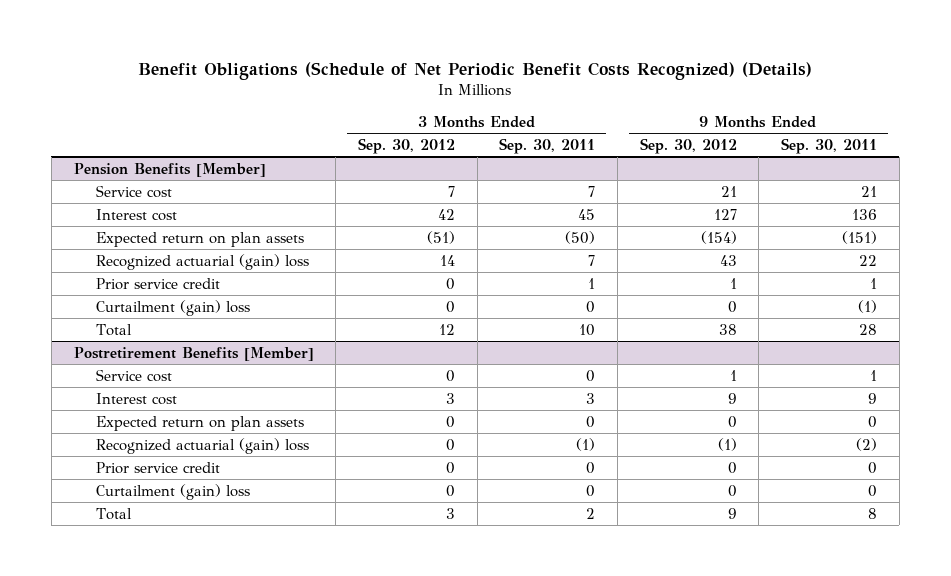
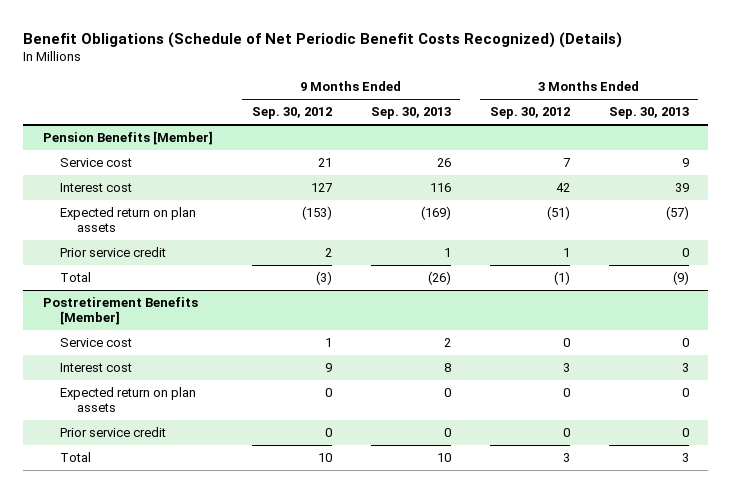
[499,138,596,155] Sep. 30, 2011 -> none
[781,138,878,155] Sep. 30, 2011 -> none
none -> [370,107,451,120] Sep. 30, 2013
none -> [608,107,689,120] Sep. 30, 2013
[96,253,310,270] Recognized actuarial (gain) loss -> none
[96,299,251,316] Curtailment (gain) loss -> none
[700,230,737,244] (154) -> [301,206,332,221] (153)
[446,277,456,290] 0 -> [562,248,570,258] 1
[729,277,737,289] 1 -> [324,248,332,258] 2
[439,323,456,335] 12 -> [553,271,570,286] (1)
[718,323,737,335] 38 -> [315,271,332,286] (3)
[96,437,310,454] Recognized actuarial (gain) loss -> none
[96,483,251,500] Curtailment (gain) loss -> none
[727,507,737,519] 9 -> [317,453,332,463] 10

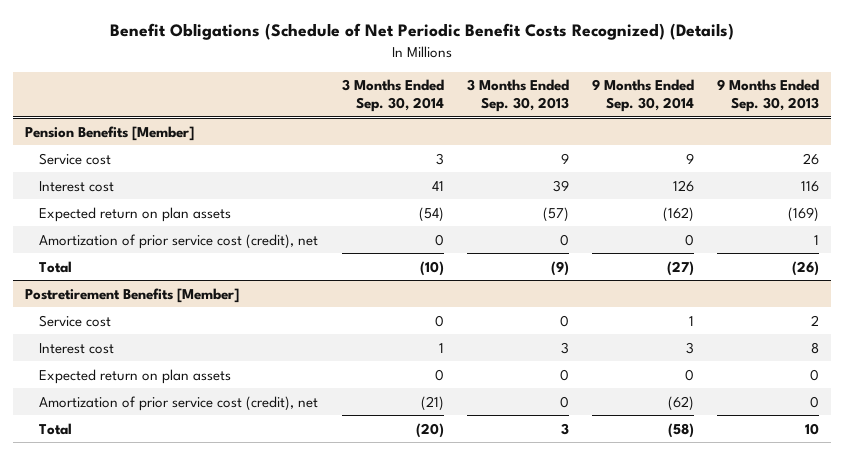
[251,107,332,120] Sep. 30, 2012 -> none
[489,107,570,120] Sep. 30, 2012 -> none
none -> [341,79,444,112] 3 Months Ended Sep. 30, 2014
none -> [592,79,695,112] 9 Months Ended Sep. 30, 2014
[59,247,166,258] Prior service credit -> [39,233,319,249] Amortization of prior service cost (credit), net
[59,427,166,438] Prior service credit -> [39,395,319,411] Amortization of prior service cost (credit), net

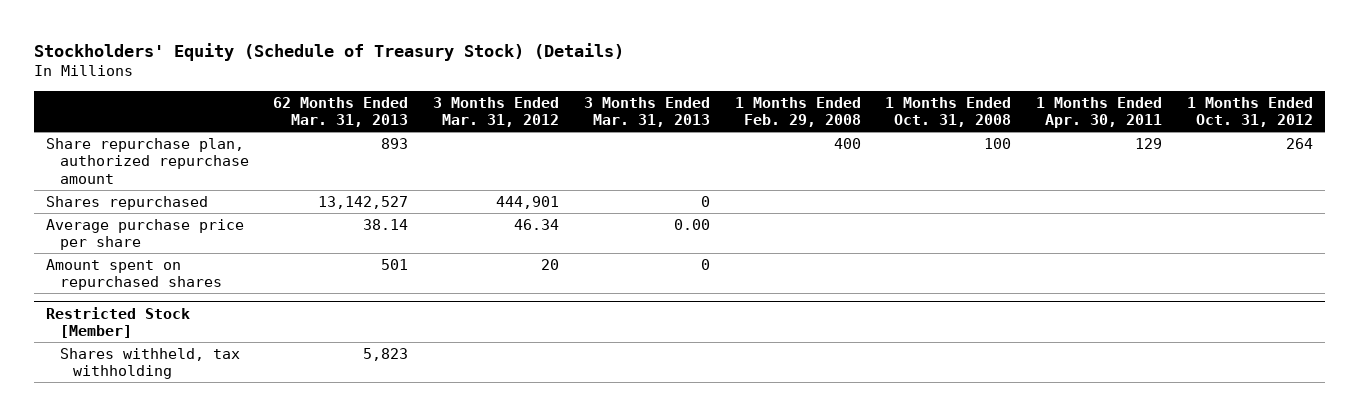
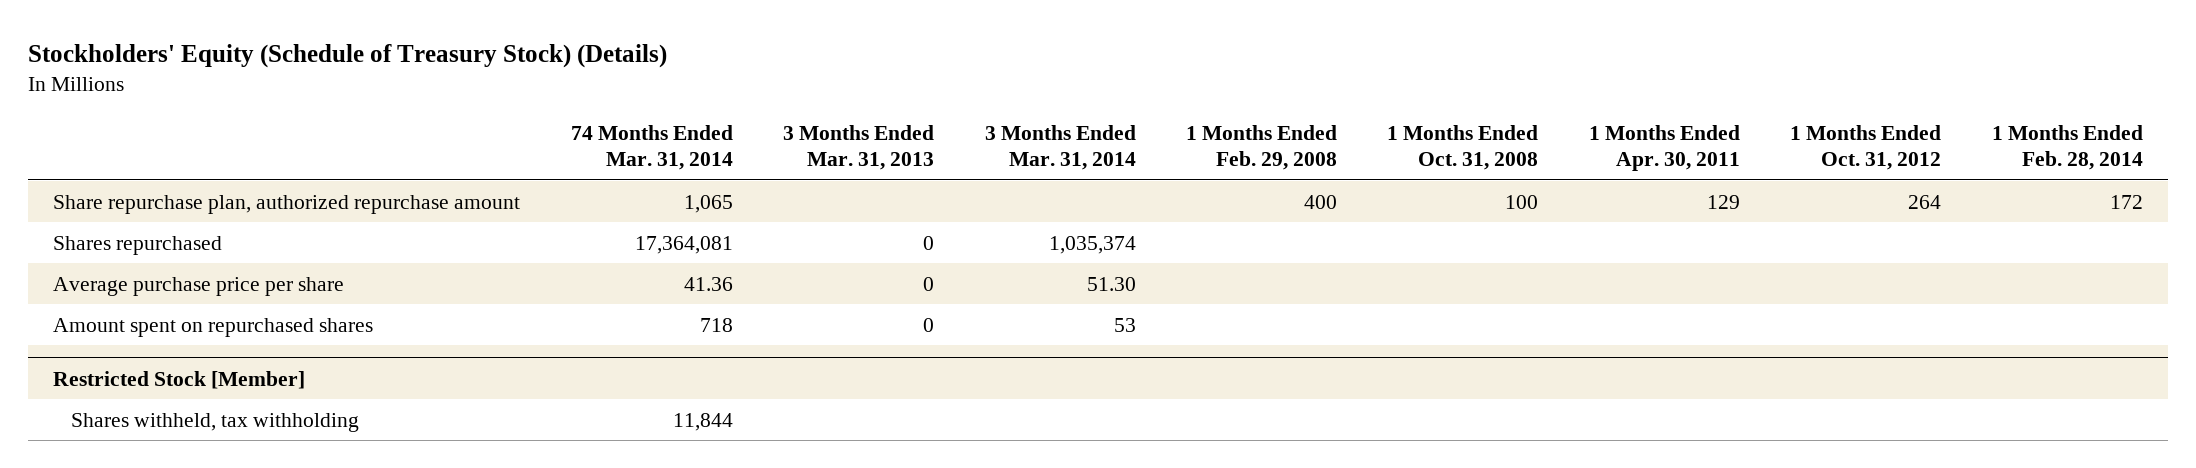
[273,96,409,128] 62 Months Ended Mar. 31, 2013 -> none
[433,96,560,128] 3 Months Ended Mar. 31, 2012 -> none
none -> [570,125,733,171] 74 Months Ended Mar. 31, 2014
none -> [984,125,1136,171] 3 Months Ended Mar. 31, 2014
none -> [1991,125,2143,171] 1 Months Ended Feb. 28, 2014
[673,218,710,230] 0.00 -> [923,276,935,291] 0

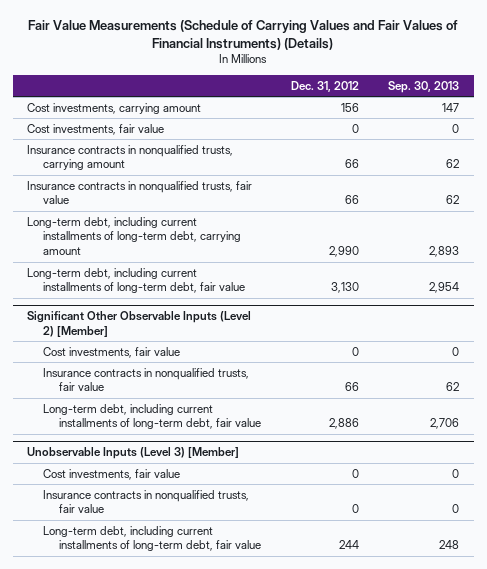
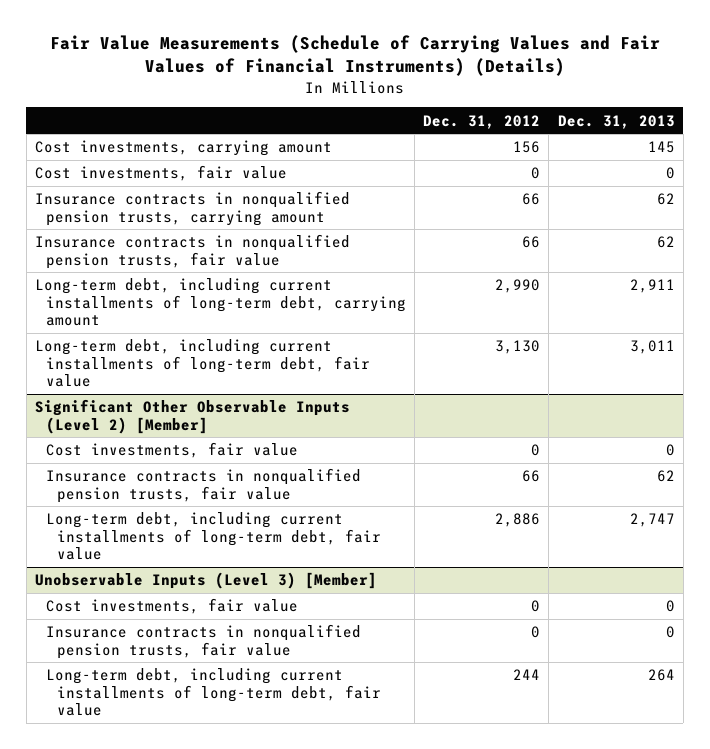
[388,80,460,93] Sep. 30, 2013 -> none
none -> [557,114,675,129] Dec. 31, 2013
[27,144,234,171] Insurance contracts in nonqualified trusts, carrying amount -> [34,191,350,226] Insurance contracts in nonqualified pension trusts, carrying amount
[27,180,253,205] Insurance contracts in nonqualified trusts, fair value -> [34,234,350,269] Insurance contracts in nonqualified pension trusts, fair value
[43,367,250,392] Insurance contracts in nonqualified trusts, fair value -> [45,468,361,503] Insurance contracts in nonqualified pension trusts, fair value
[43,489,250,514] Insurance contracts in nonqualified trusts, fair value -> [45,624,361,659] Insurance contracts in nonqualified pension trusts, fair value

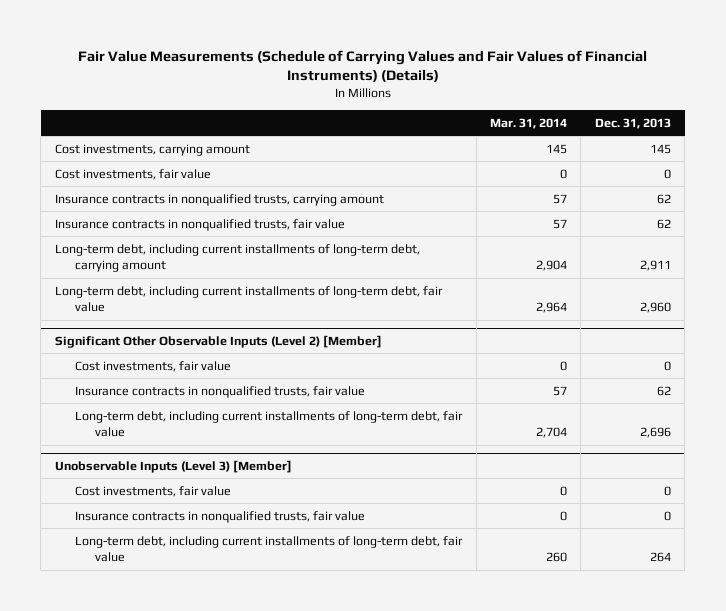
[423,114,541,129] Dec. 31, 2012 -> none
none -> [490,117,568,129] Mar. 31, 2014
[34,191,350,226] Insurance contracts in nonqualified pension trusts, carrying amount -> [54,193,384,206] Insurance contracts in nonqualified trusts, carrying amount
[34,234,350,269] Insurance contracts in nonqualified pension trusts, fair value -> [54,218,345,231] Insurance contracts in nonqualified trusts, fair value
[629,340,675,355] 3,011 -> [639,302,671,314] 2,960
[45,468,361,503] Insurance contracts in nonqualified pension trusts, fair value -> [75,385,366,398] Insurance contracts in nonqualified trusts, fair value
[629,513,675,528] 2,747 -> [639,427,671,439] 2,696
[45,624,361,659] Insurance contracts in nonqualified pension trusts, fair value -> [75,510,366,523] Insurance contracts in nonqualified trusts, fair value

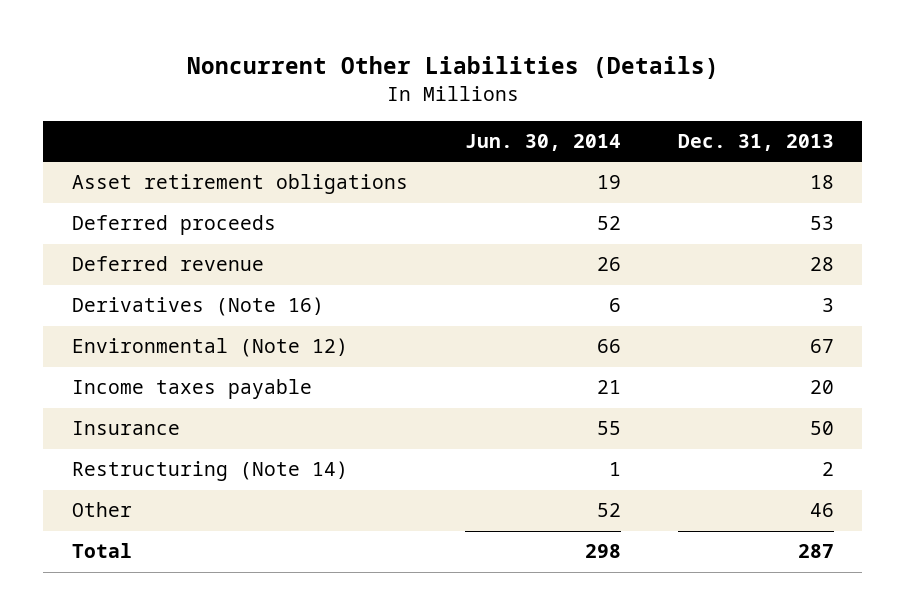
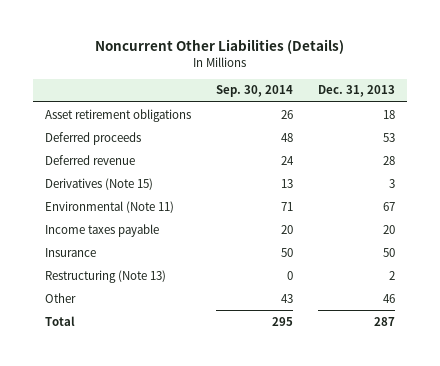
[464,133,621,151] Jun. 30, 2014 -> none
none -> [216,85,294,98] Sep. 30, 2014
[71,297,324,317] Derivatives (Note 16) -> [45,177,154,190] Derivatives (Note 15)
[71,338,348,358] Environmental (Note 12) -> [45,200,175,213] Environmental (Note 11)
[71,461,348,482] Restructuring (Note 14) -> [45,269,167,283] Restructuring (Note 13)

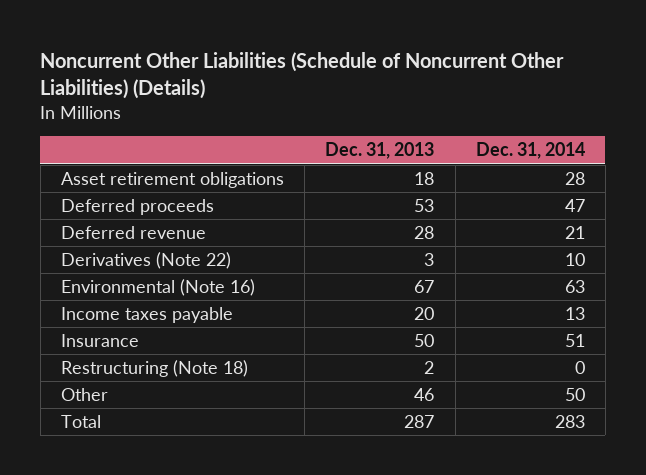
[95,39,345,55] Noncurrent Other Liabilities (Details) -> [40,51,565,99] Noncurrent Other Liabilities (Schedule of Noncurrent Other Liabilities) (Details)
[216,85,294,98] Sep. 30, 2014 -> none
none -> [475,142,585,160] Dec. 31, 2014
[45,177,154,190] Derivatives (Note 15) -> [61,252,232,270] Derivatives (Note 22)
[45,200,175,213] Environmental (Note 11) -> [61,279,256,297] Environmental (Note 16)
[45,269,167,283] Restructuring (Note 13) -> [61,360,249,378] Restructuring (Note 18)

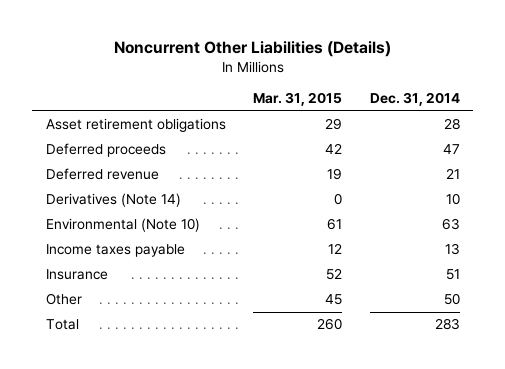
[40,51,565,99] Noncurrent Other Liabilities (Schedule of Noncurrent Other Liabilities) (Details) -> [113,41,391,58] Noncurrent Other Liabilities (Details)
[325,142,435,160] Dec. 31, 2013 -> none
none -> [253,92,343,107] Mar. 31, 2015
[61,252,232,270] Derivatives (Note 22) -> [45,193,181,208] Derivatives (Note 14)
[61,279,256,297] Environmental (Note 16) -> [45,218,200,233] Environmental (Note 10)
[61,360,249,378] Restructuring (Note 18) -> none

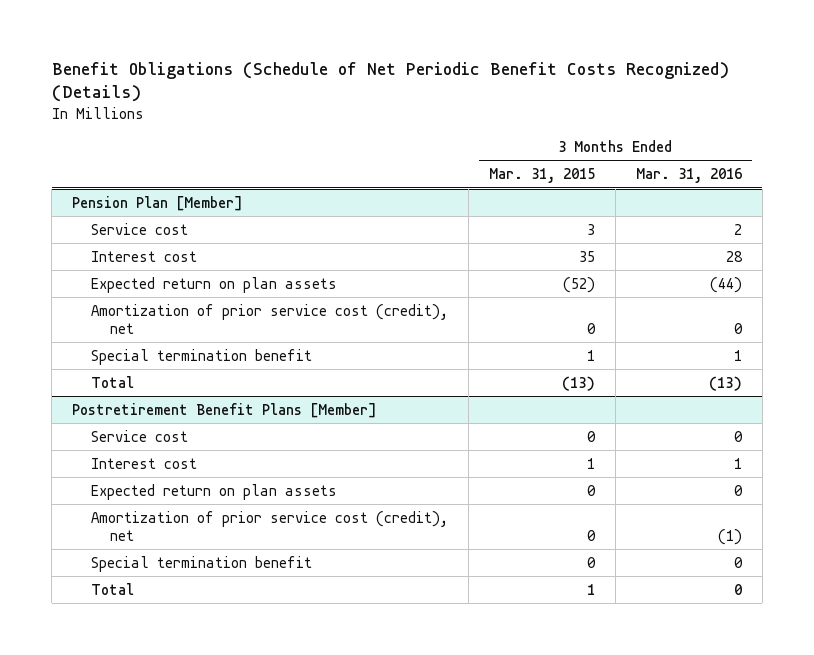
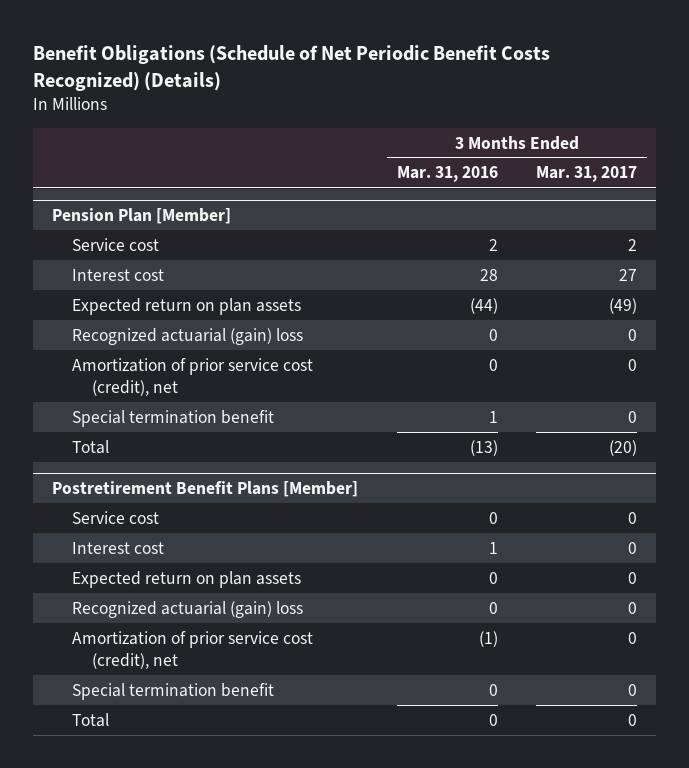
[488,168,595,184] Mar. 31, 2015 -> none
none -> [536,166,638,183] Mar. 31, 2017
none -> [72,327,304,345] Recognized actuarial (gain) loss
none -> [72,600,304,618] Recognized actuarial (gain) loss

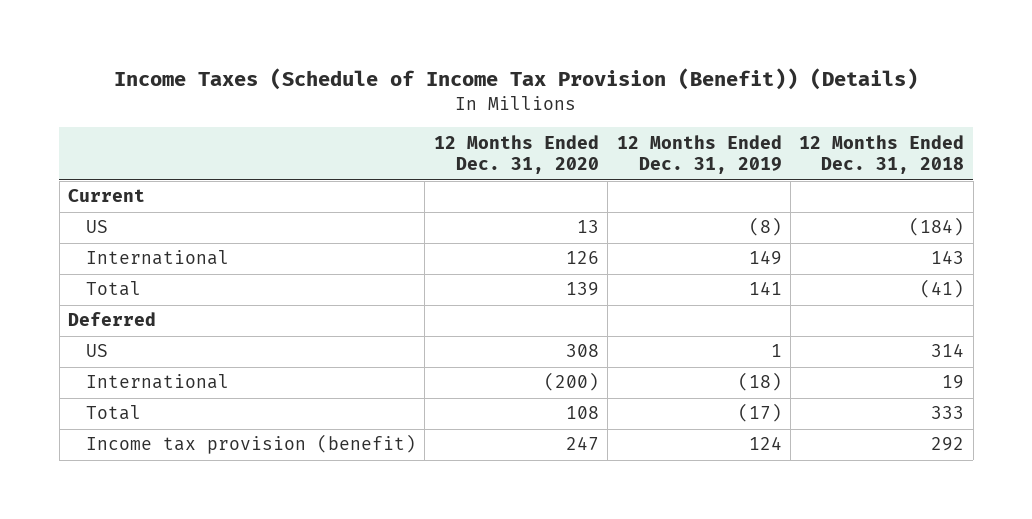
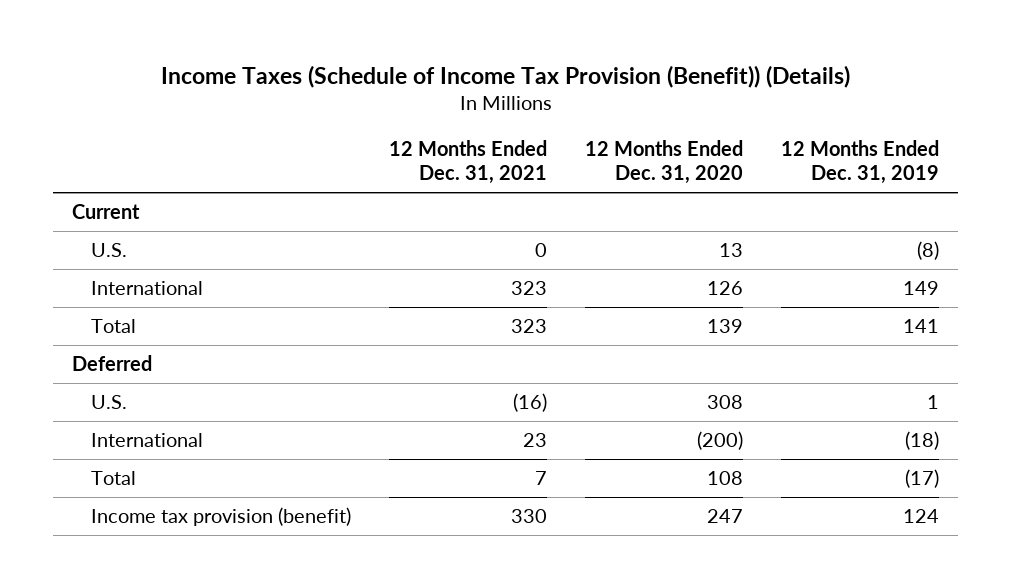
[799,134,965,175] 12 Months Ended Dec. 31, 2018 -> none
none -> [389,139,548,185] 12 Months Ended Dec. 31, 2021
[85,220,108,234] US -> [91,242,128,257] U.S.
[85,344,108,358] US -> [91,394,128,409] U.S.

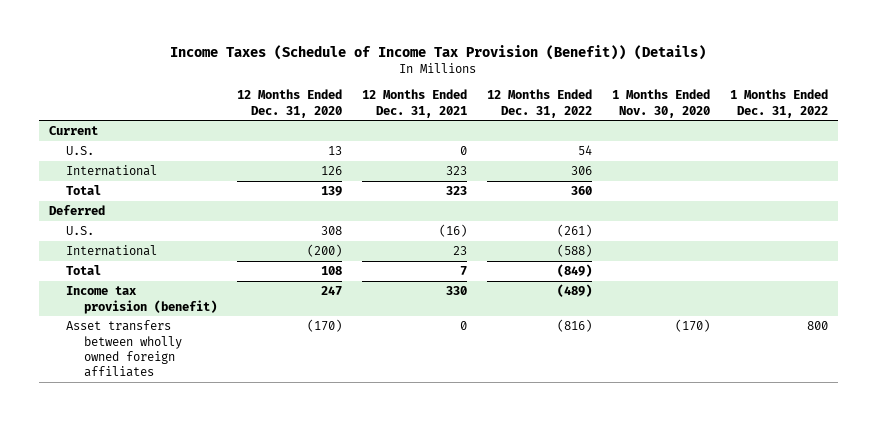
[780,139,939,185] 12 Months Ended Dec. 31, 2019 -> none
none -> [487,89,593,118] 12 Months Ended Dec. 31, 2022
none -> [612,89,711,118] 1 Months Ended Nov. 30, 2020
none -> [730,89,829,118] 1 Months Ended Dec. 31, 2022
none -> [66,320,183,378] Asset transfers between wholly owned foreign affiliates

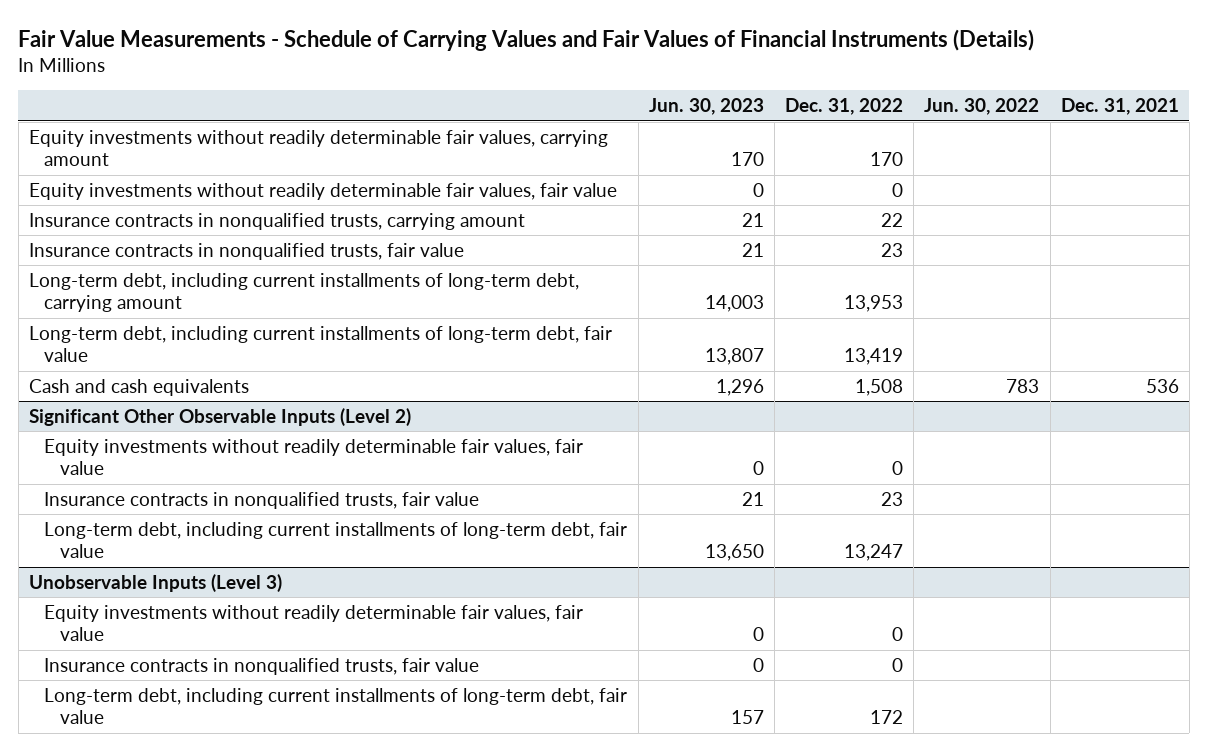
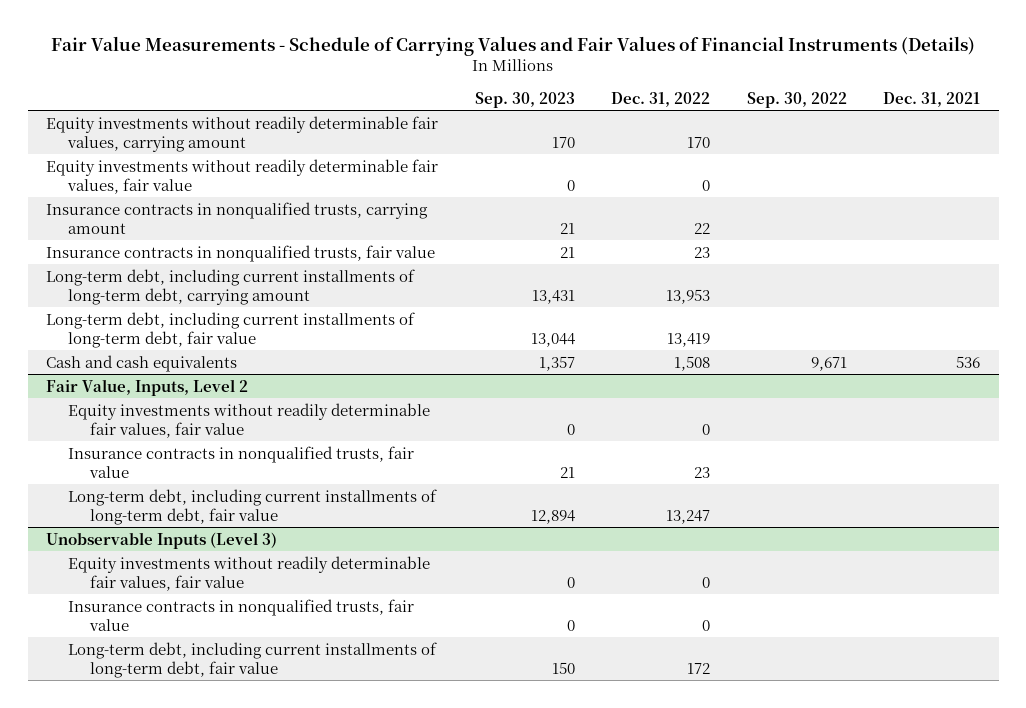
[648,98,764,116] Jun. 30, 2023 -> none
[924,98,1040,116] Jun. 30, 2022 -> none
none -> [474,91,575,108] Sep. 30, 2023
none -> [746,91,847,108] Sep. 30, 2022
[28,407,411,426] Significant Other Observable Inputs (Level 2) -> [46,378,249,396] Fair Value, Inputs, Level 2

